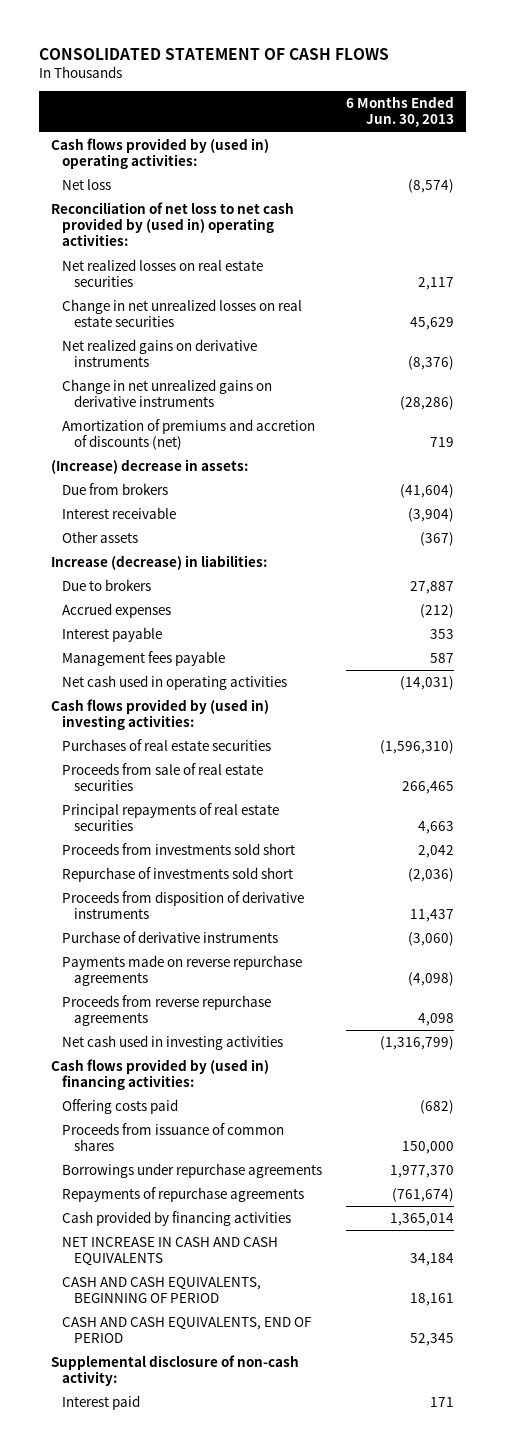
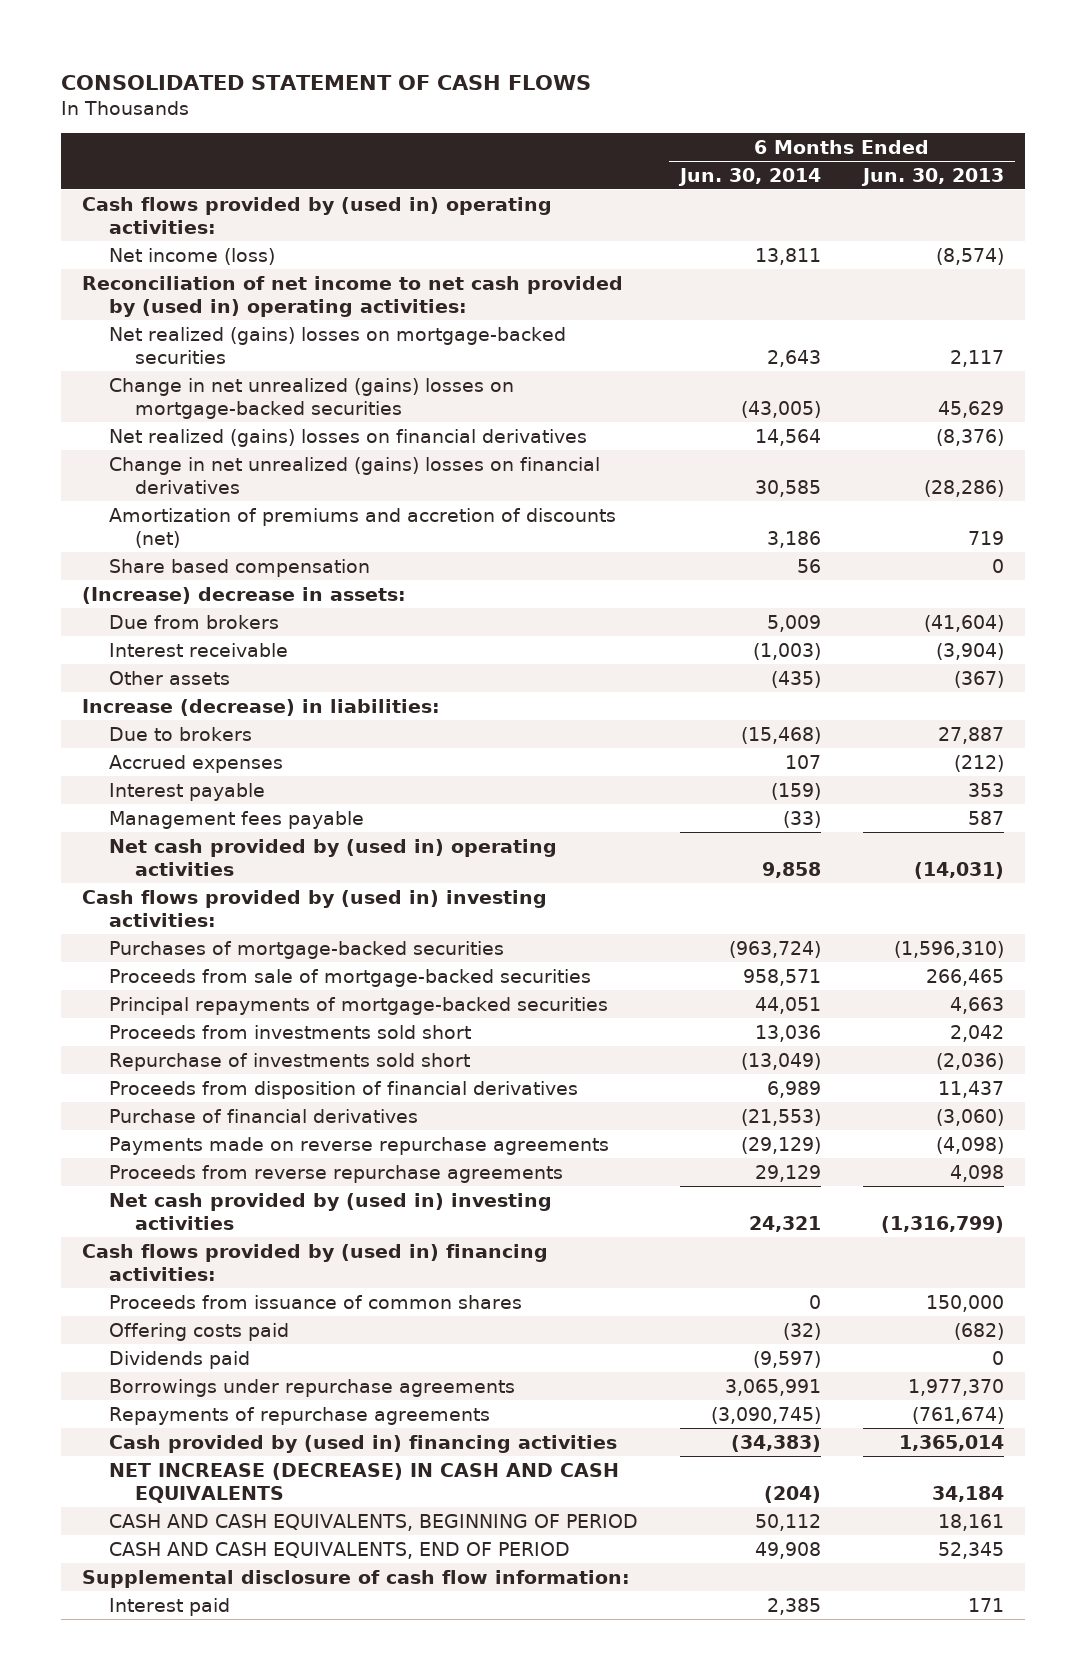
none -> [677,167,821,186] Jun. 30, 2014
[62,179,112,191] Net loss -> [108,247,275,265] Net income (loss)
[50,202,294,247] Reconciliation of net loss to net cash provided by (used in) operating activities: -> [82,275,624,317] Reconciliation of net income to net cash provided by (used in) operating activities:
[62,259,264,288] Net realized losses on real estate securities -> [108,326,566,364] Net realized (gains) losses on mortgage-backed securities
[62,299,303,328] Change in net unrealized losses on real estate securities -> [108,377,514,419] Change in net unrealized (gains) losses on mortgage-backed securities
[62,339,258,368] Net realized gains on derivative instruments -> [108,428,587,447] Net realized (gains) losses on financial derivatives
[62,379,273,408] Change in net unrealized gains on derivative instruments -> [108,456,600,494] Change in net unrealized (gains) losses on financial derivatives
none -> [108,558,370,577] Share based compensation
[62,675,288,691] Net cash used in operating activities -> [108,838,557,876] Net cash provided by (used in) operating activities
[62,739,272,752] Purchases of real estate securities -> [108,940,504,959] Purchases of mortgage-backed securities
[62,763,264,792] Proceeds from sale of real estate securities -> [108,968,591,987] Proceeds from sale of mortgage-backed securities
[62,803,280,832] Principal repayments of real estate securities -> [108,996,608,1015] Principal repayments of mortgage-backed securities
[62,891,305,920] Proceeds from disposition of derivative instruments -> [108,1080,578,1099] Proceeds from disposition of financial derivatives
[62,931,279,944] Purchase of derivative instruments -> [108,1108,418,1123] Purchase of financial derivatives
[62,1035,284,1051] Net cash used in investing activities -> [108,1192,552,1230] Net cash provided by (used in) investing activities
[62,1099,179,1115] Offering costs paid -> [108,1322,289,1341] Offering costs paid
none -> [108,1350,250,1369] Dividends paid
[62,1211,292,1227] Cash provided by financing activities -> [108,1434,617,1453] Cash provided by (used in) financing activities
[62,1237,279,1267] NET INCREASE IN CASH AND CASH EQUIVALENTS -> [108,1462,619,1503] NET INCREASE (DECREASE) IN CASH AND CASH EQUIVALENTS
[50,1355,299,1387] Supplemental disclosure of non-cash activity: -> [82,1569,631,1588] Supplemental disclosure of cash flow information:

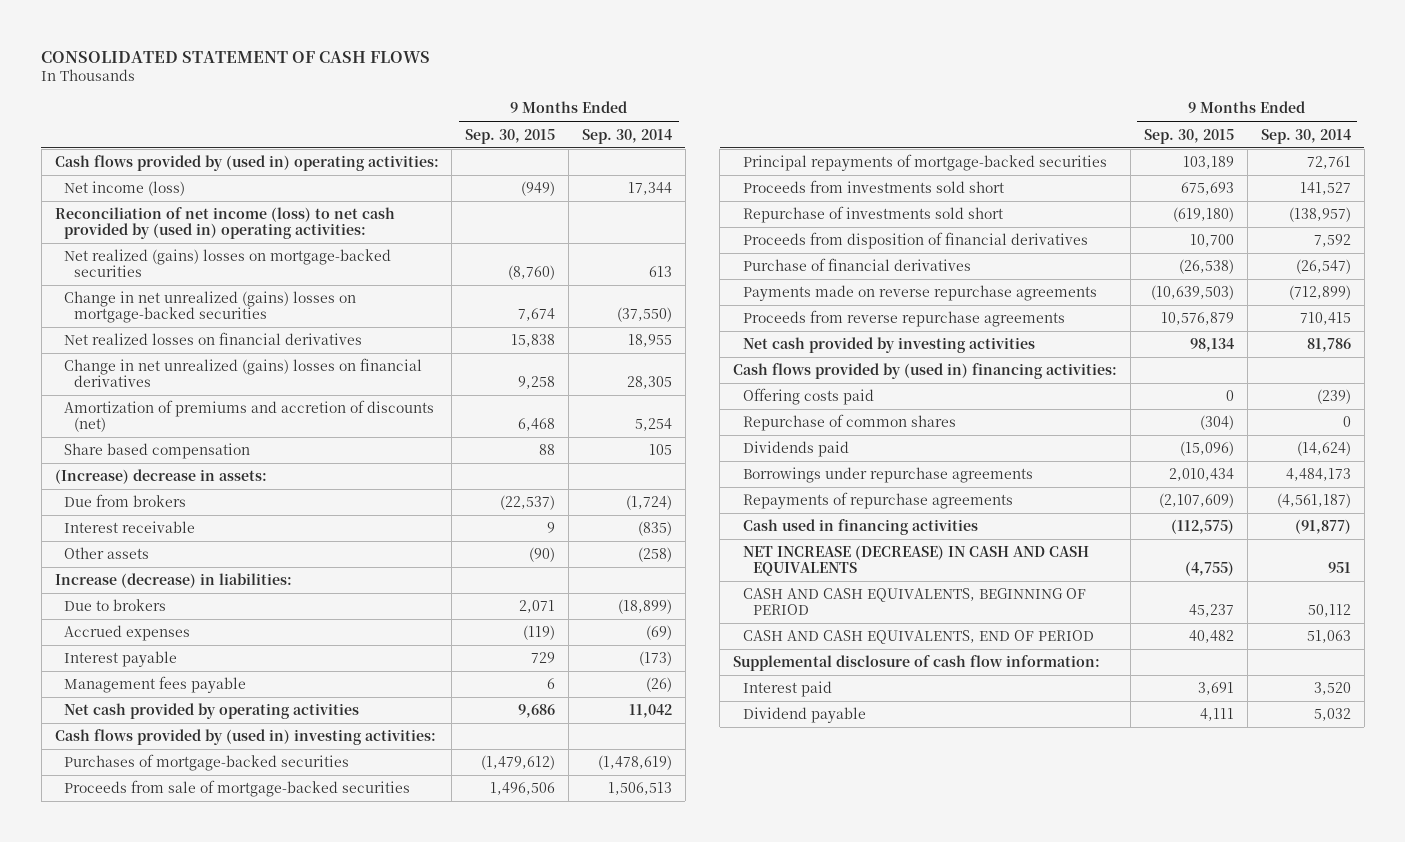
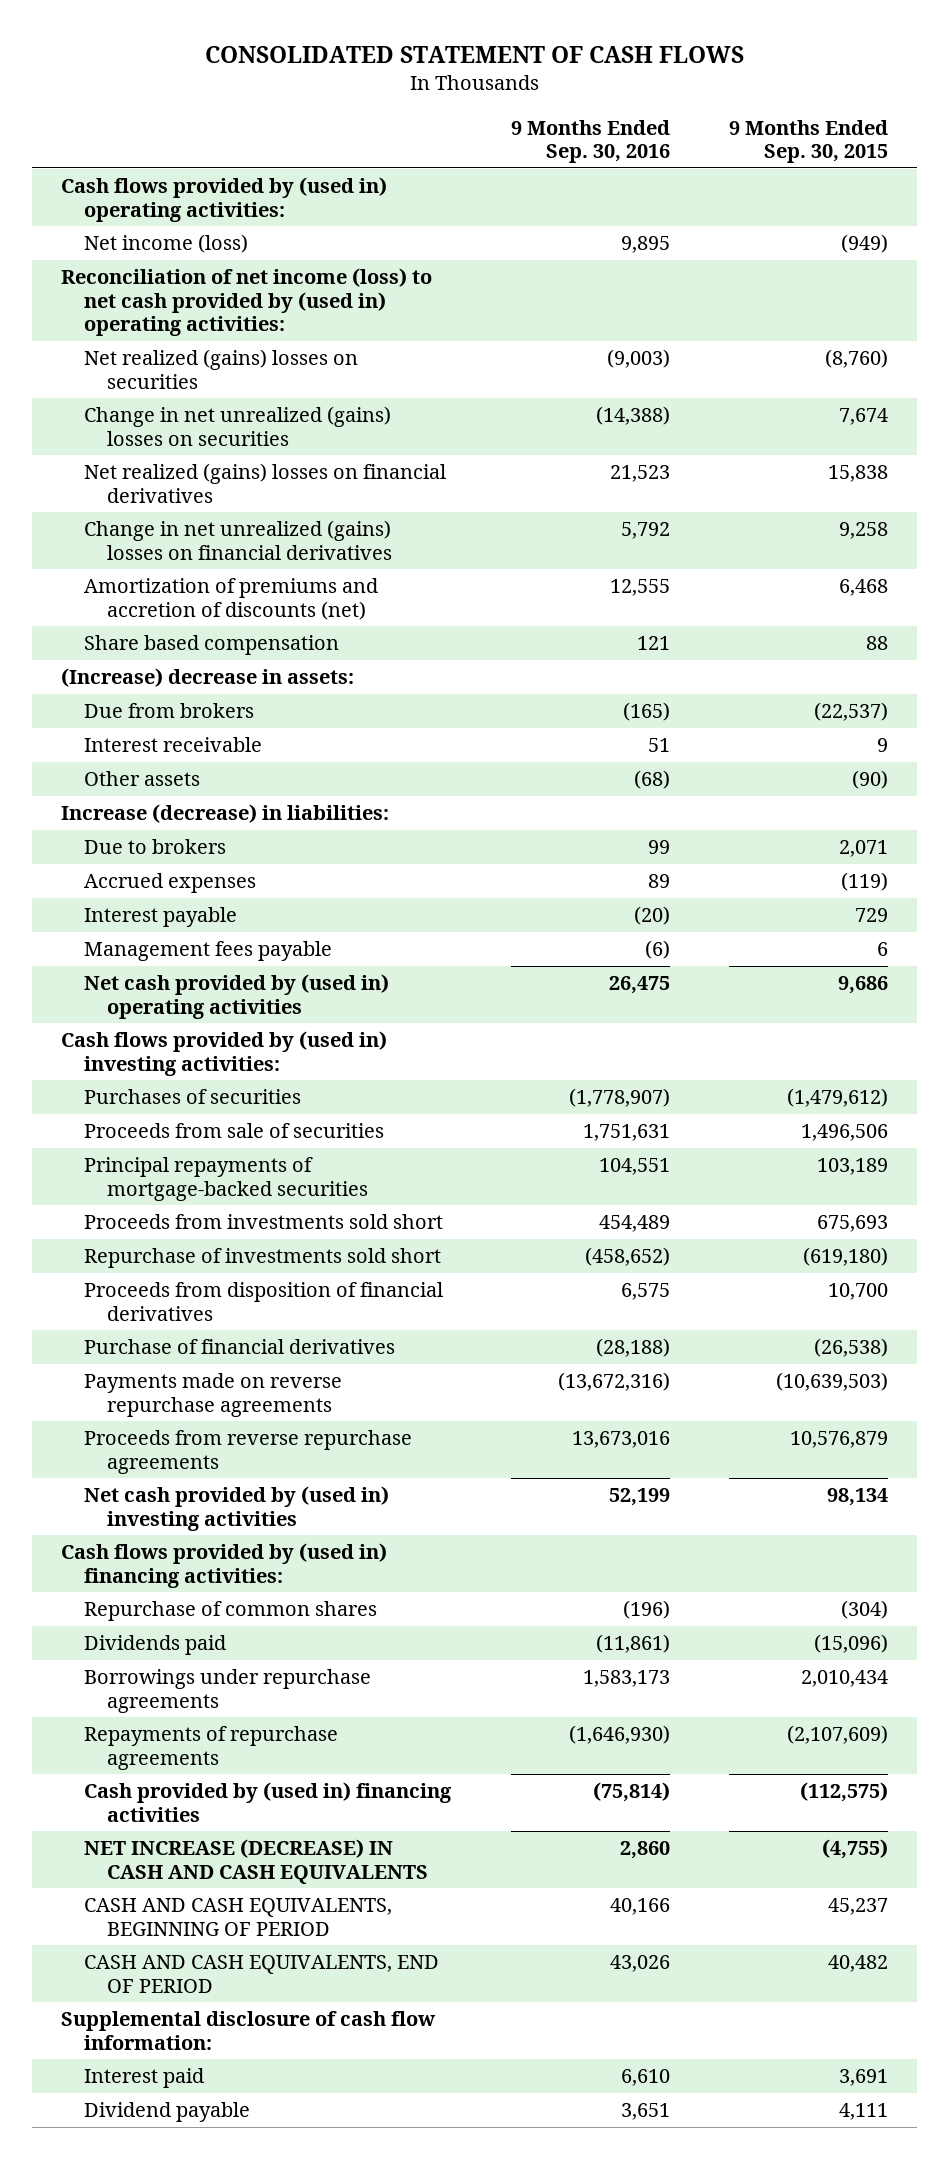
[581,128,672,144] Sep. 30, 2014 -> none
none -> [510,119,670,163] 9 Months Ended Sep. 30, 2016
[64,249,392,278] Net realized (gains) losses on mortgage-backed securities -> [84,349,359,389] Net realized (gains) losses on securities
[64,291,357,324] Change in net unrealized (gains) losses on mortgage-backed securities -> [84,406,392,446] Change in net unrealized (gains) losses on securities
[64,332,363,346] Net realized losses on financial derivatives -> [84,463,447,503] Net realized (gains) losses on financial derivatives
[64,703,360,720] Net cash provided by operating activities -> [84,974,390,1019] Net cash provided by (used in) operating activities
[64,754,350,772] Purchases of mortgage-backed securities -> [84,1089,302,1105] Purchases of securities
[64,780,411,798] Proceeds from sale of mortgage-backed securities -> [84,1123,385,1139] Proceeds from sale of securities
[743,337,1036,354] Net cash provided by investing activities -> [84,1486,390,1531] Net cash provided by (used in) investing activities
[743,388,875,406] Offering costs paid -> none
[743,519,979,536] Cash used in financing activities -> [84,1782,453,1822] Cash provided by (used in) financing activities

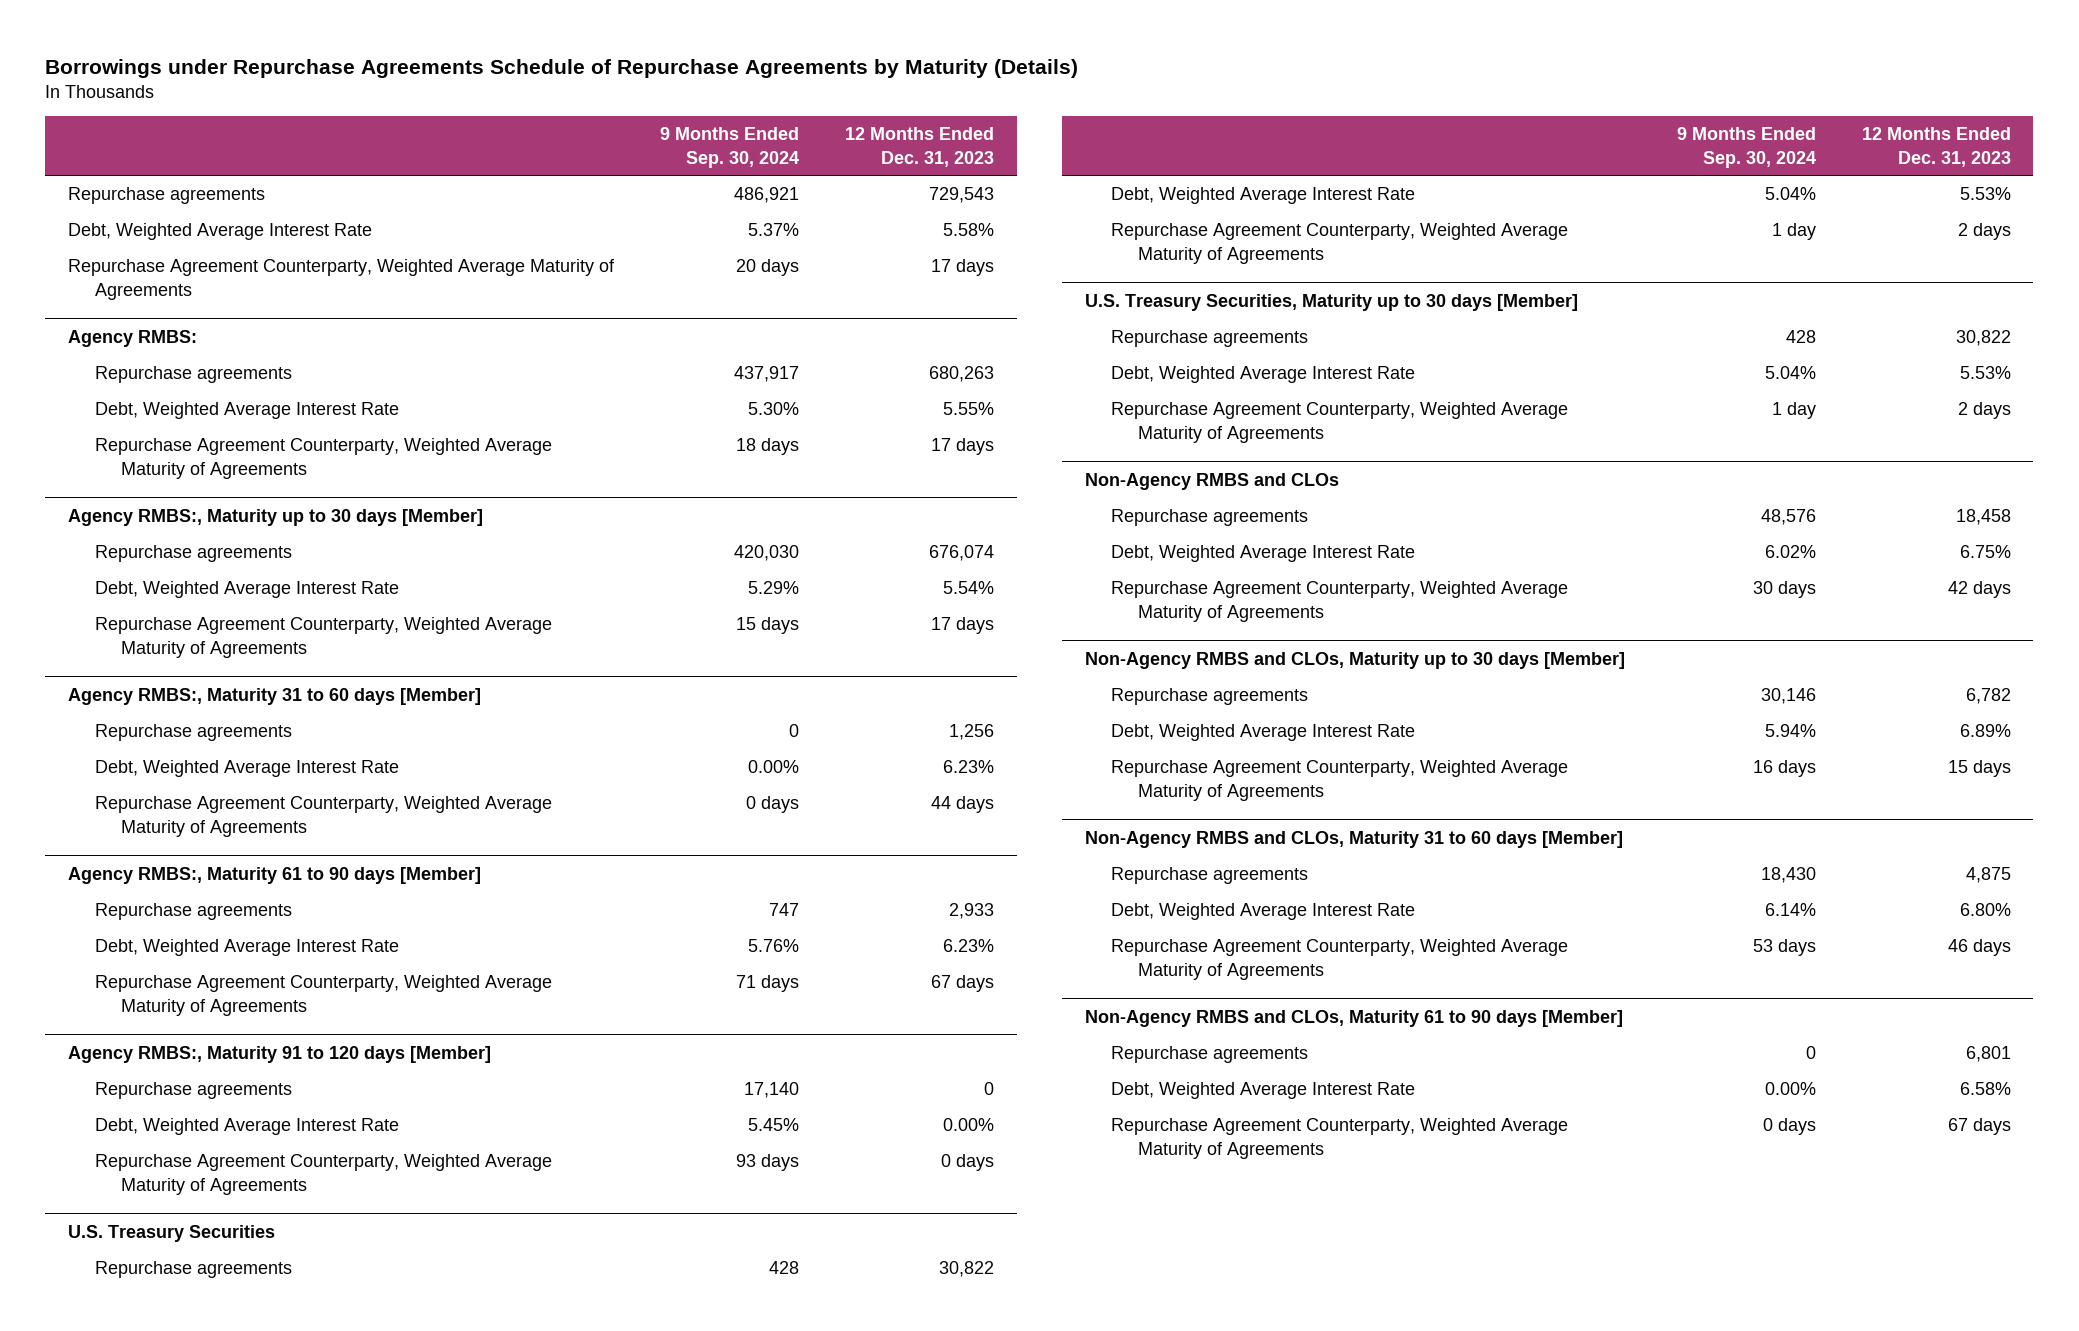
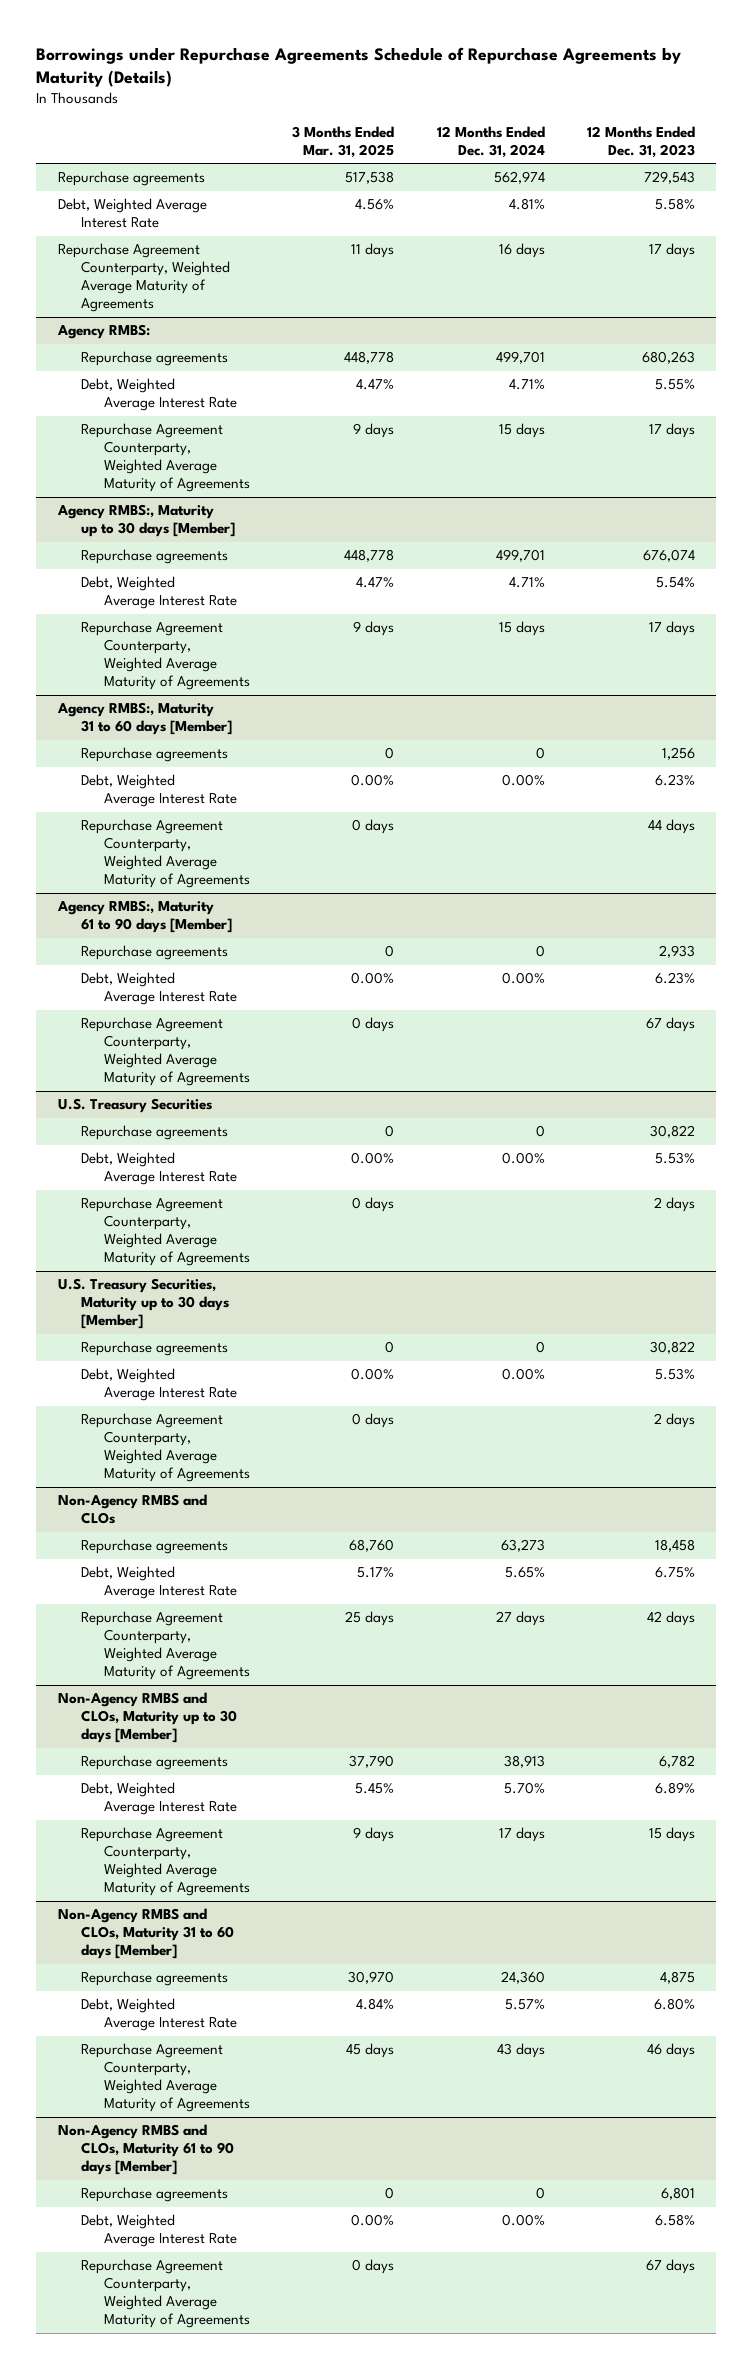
[660,127,800,168] 9 Months Ended Sep. 30, 2024 -> none
none -> [292,125,395,158] 3 Months Ended Mar. 31, 2025
none -> [436,125,545,158] 12 Months Ended Dec. 31, 2024
[68,1045,492,1063] Agency RMBS:, Maturity 91 to 120 days [Member] -> none
[94,1082,292,1100] Repurchase agreements -> none
[94,1118,399,1136] Debt, Weighted Average Interest Rate -> none
[94,1154,552,1195] Repurchase Agreement Counterparty, Weighted Average Maturity of Agreements -> none

